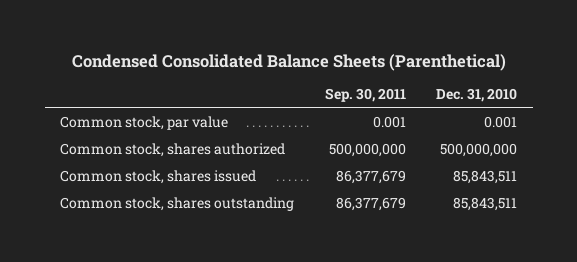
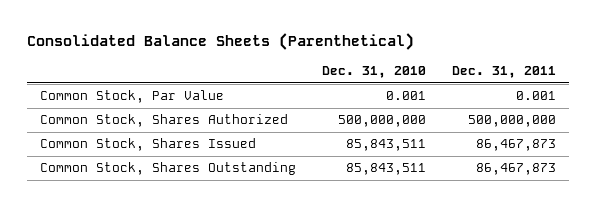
[71,53,506,71] Condensed Consolidated Balance Sheets (Parenthetical) -> [27,33,415,51] Consolidated Balance Sheets (Parenthetical)
[324,88,406,103] Sep. 30, 2011 -> none
none -> [452,66,557,79] Dec. 31, 2011
[60,116,229,131] Common stock, par value -> [40,90,225,104] Common Stock, Par Value
[60,143,286,158] Common stock, shares authorized -> [40,114,289,128] Common Stock, Shares Authorized
[60,170,257,185] Common stock, shares issued -> [40,138,257,152] Common Stock, Shares Issued
[60,197,295,212] Common stock, shares outstanding -> [40,162,297,176] Common Stock, Shares Outstanding

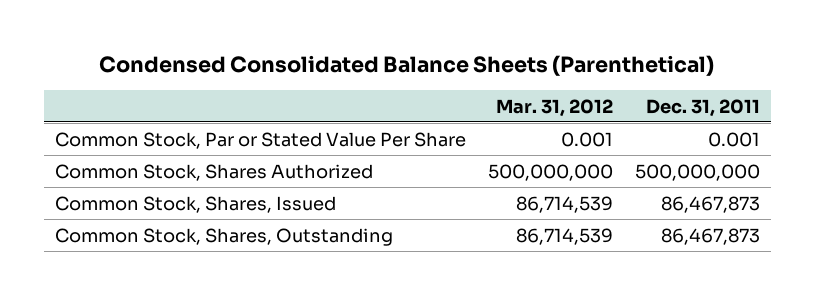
[27,33,415,51] Consolidated Balance Sheets (Parenthetical) -> [99,54,715,76] Condensed Consolidated Balance Sheets (Parenthetical)
[322,66,427,79] Dec. 31, 2010 -> none
none -> [495,98,613,117] Mar. 31, 2012
[40,90,225,104] Common Stock, Par Value -> [54,131,466,149] Common Stock, Par or Stated Value Per Share
[40,138,257,152] Common Stock, Shares Issued -> [54,195,336,213] Common Stock, Shares, Issued
[40,162,297,176] Common Stock, Shares Outstanding -> [54,227,393,246] Common Stock, Shares, Outstanding

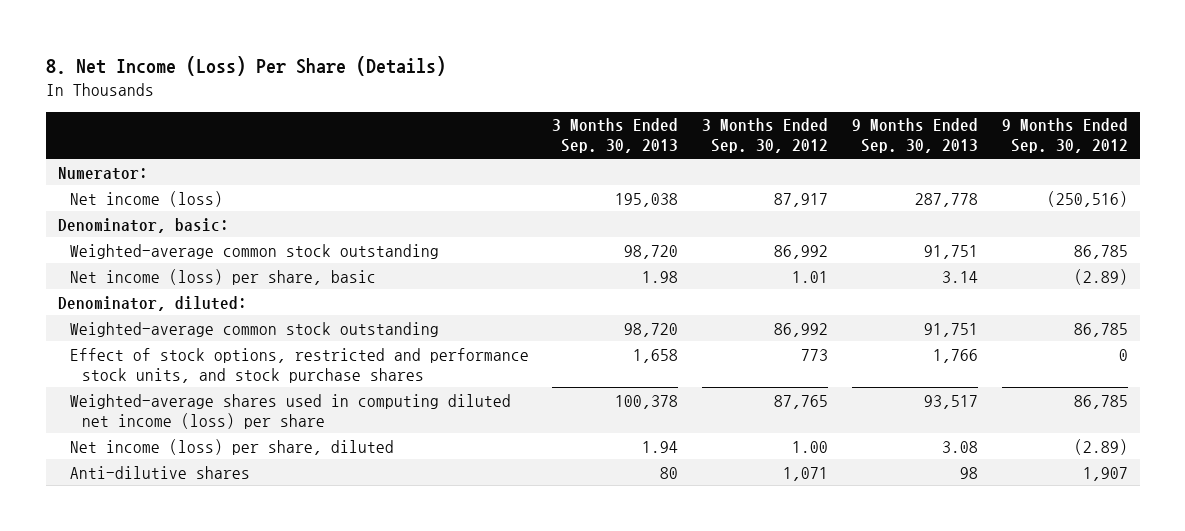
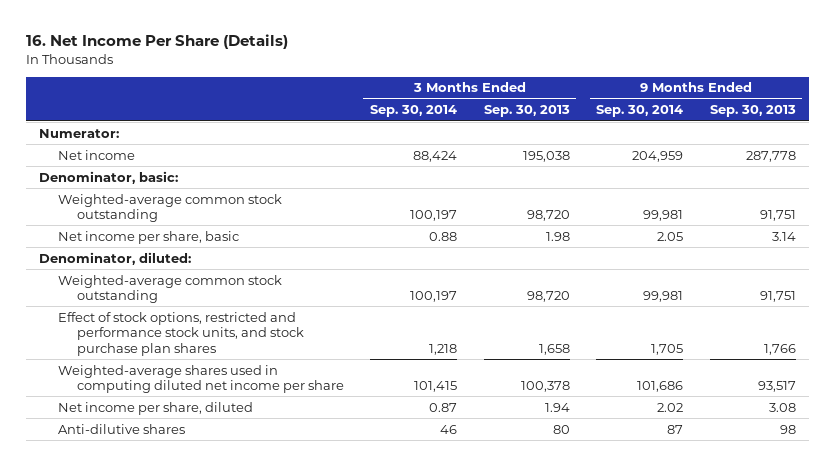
[45,55,446,76] 8. Net Income (Loss) Per Share (Details) -> [25,34,288,50] 16. Net Income Per Share (Details)
[702,118,829,154] 3 Months Ended Sep. 30, 2012 -> none
[1001,118,1128,154] 9 Months Ended Sep. 30, 2012 -> none
none -> [370,105,458,118] Sep. 30, 2014
none -> [596,105,684,118] Sep. 30, 2014
[69,190,223,207] Net income (loss) -> [57,149,135,160] Net income
[69,268,376,285] Net income (loss) per share, basic -> [57,230,239,244] Net income per share, basic
[69,347,529,383] Effect of stock options, restricted and performance stock units, and stock purchase shares -> [57,311,304,356] Effect of stock options, restricted and performance stock units, and stock purchase plan shares
[69,393,511,429] Weighted-average shares used in computing diluted net income (loss) per share -> [57,364,344,394] Weighted-average shares used in computing diluted net income per share
[69,438,394,455] Net income (loss) per share, diluted -> [57,401,253,415] Net income per share, diluted

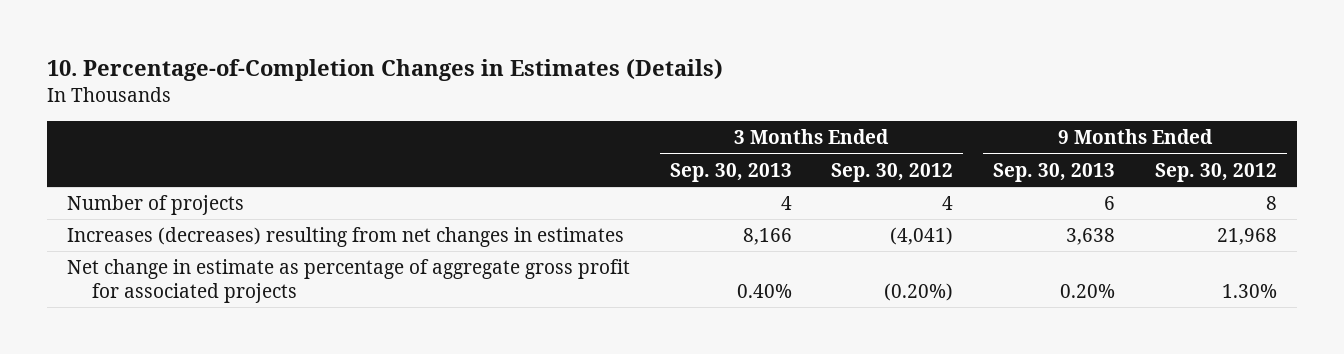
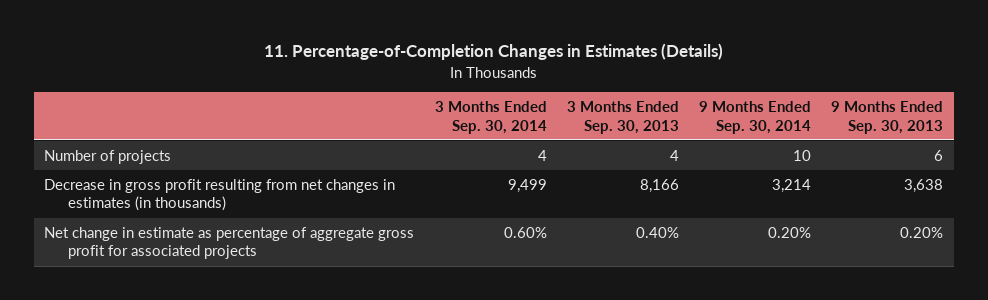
[46,59,723,82] 10. Percentage-of-Completion Changes in Estimates (Details) -> [263,43,723,61] 11. Percentage-of-Completion Changes in Estimates (Details)
[831,162,954,182] Sep. 30, 2012 -> none
[1154,162,1277,182] Sep. 30, 2012 -> none
none -> [434,101,547,134] 3 Months Ended Sep. 30, 2014
none -> [699,101,812,134] 9 Months Ended Sep. 30, 2014
[66,227,624,248] Increases (decreases) resulting from net changes in estimates -> [44,178,396,212] Decrease in gross profit resulting from net changes in estimates (in thousands)

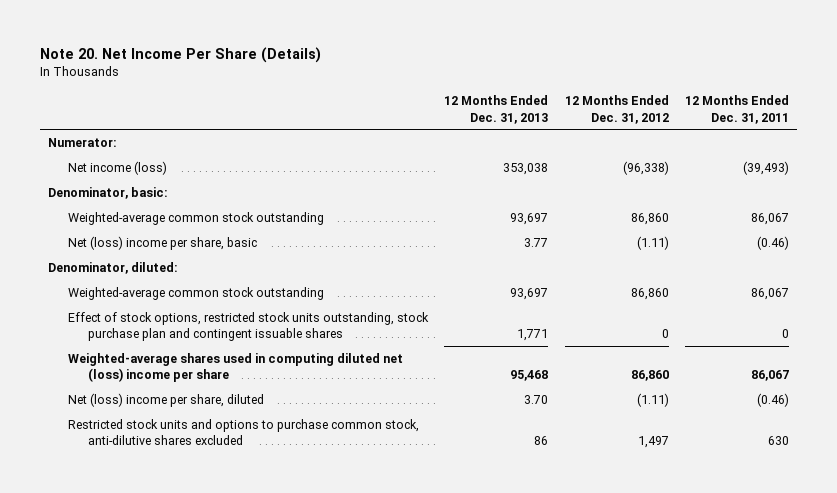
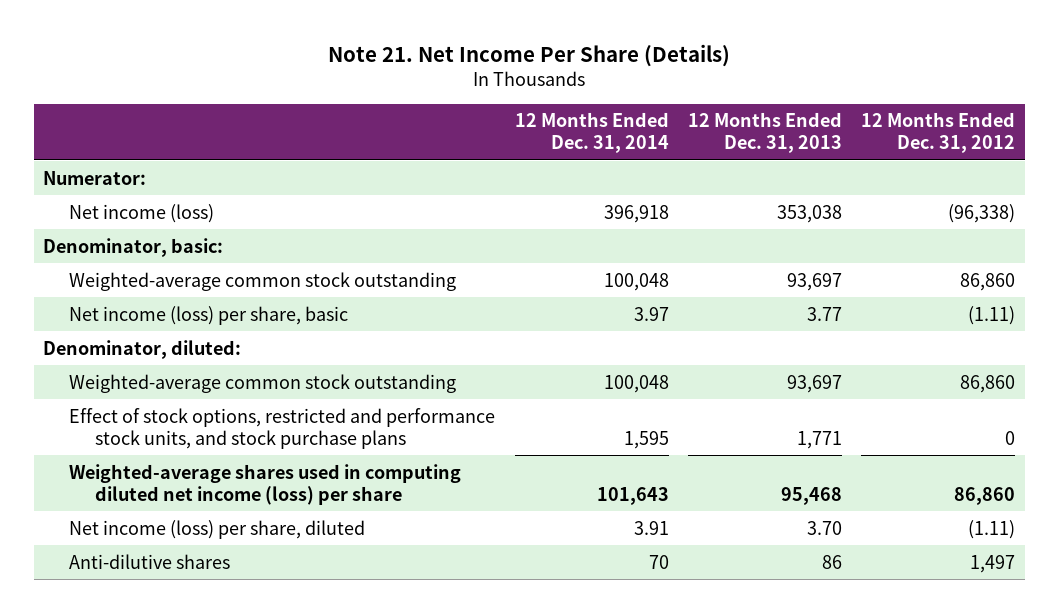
[40,47,322,64] Note 20. Net Income Per Share (Details) -> [328,43,731,67] Note 21. Net Income Per Share (Details)
[684,95,789,124] 12 Months Ended Dec. 31, 2011 -> none
none -> [514,112,669,154] 12 Months Ended Dec. 31, 2014
[67,235,257,250] Net (loss) income per share, basic -> [69,305,349,325] Net income (loss) per share, basic
[67,311,429,341] Effect of stock options, restricted stock units outstanding, stock purchase plan and contingent issuable shares -> [69,407,496,449] Effect of stock options, restricted and performance stock units, and stock purchase plans
[67,352,403,382] Weighted-average shares used in computing diluted net (loss) income per share -> [69,463,462,505] Weighted-average shares used in computing diluted net income (loss) per share
[67,392,264,407] Net (loss) income per share, diluted -> [69,519,366,539] Net income (loss) per share, diluted
[67,418,419,445] Restricted stock units and options to purchase common stock, anti-dilutive shares excluded -> [69,553,231,569] Anti-dilutive shares

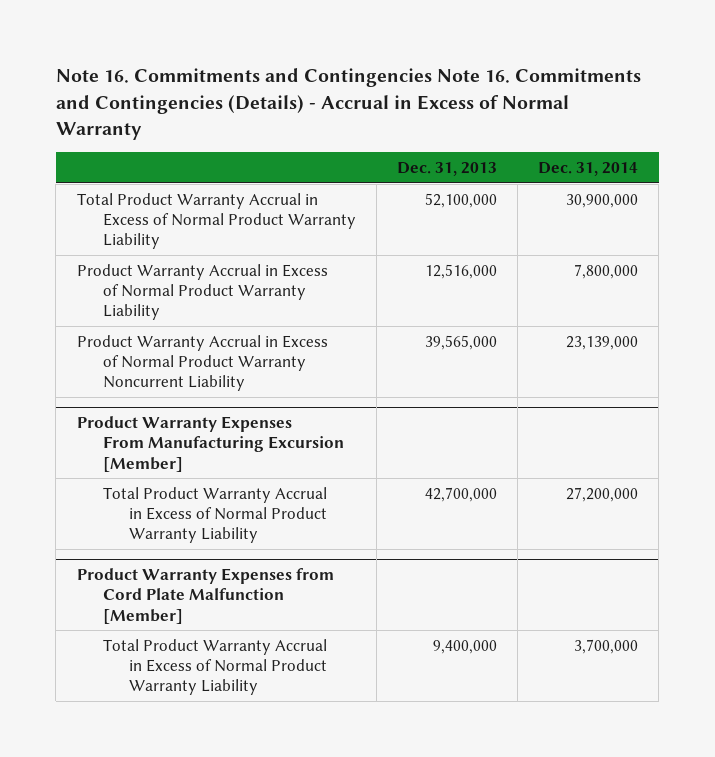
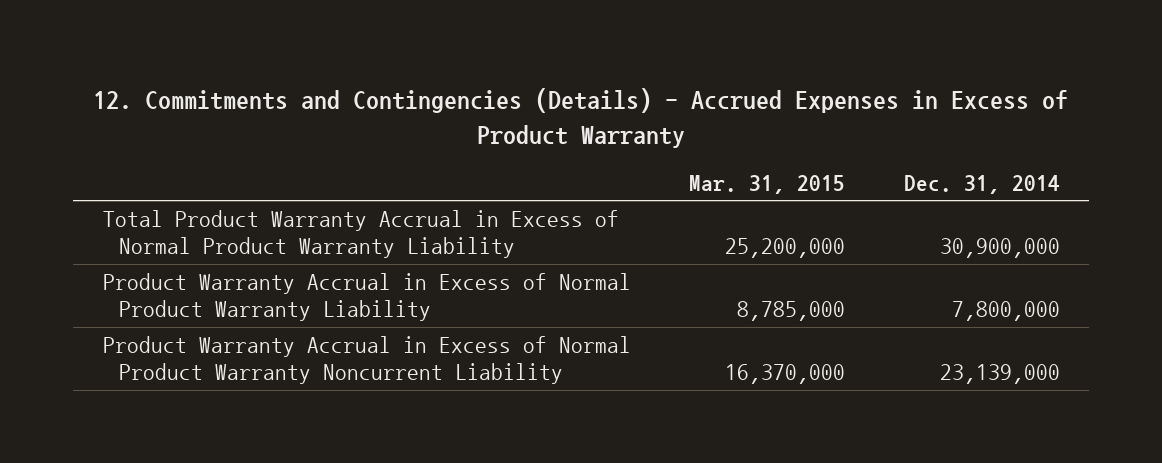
[55,68,641,141] Note 16. Commitments and Contingencies Note 16. Commitments and Contingencies (Details) - Accrual in Excess of Normal Warranty -> [93,88,1069,148] 12. Commitments and Contingencies (Details) - Accrued Expenses in Excess of Product Warranty
[397,161,498,176] Dec. 31, 2013 -> none
none -> [689,174,846,194] Mar. 31, 2015
[76,415,344,472] Product Warranty Expenses From Manufacturing Excursion [Member] -> none
[102,486,328,544] Total Product Warranty Accrual in Excess of Normal Product Warranty Liability -> none
[76,567,334,624] Product Warranty Expenses from Cord Plate Malfunction [Member] -> none
[102,638,328,696] Total Product Warranty Accrual in Excess of Normal Product Warranty Liability -> none

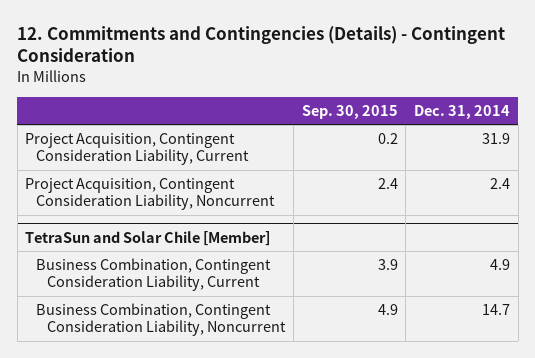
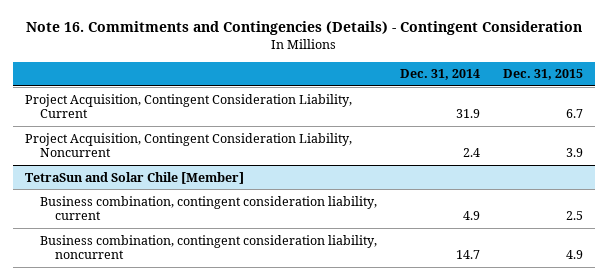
[17,25,506,63] 12. Commitments and Contingencies (Details) - Contingent Consideration -> [26,21,583,36] Note 16. Commitments and Contingencies (Details) - Contingent Consideration
[301,104,398,119] Sep. 30, 2015 -> none
none -> [503,69,584,81] Dec. 31, 2015
[36,258,272,292] Business Combination, Contingent Consideration Liability, Current -> [40,195,378,220] Business combination, contingent consideration liability, current
[36,303,287,337] Business Combination, Contingent Consideration Liability, Noncurrent -> [40,234,378,259] Business combination, contingent consideration liability, noncurrent

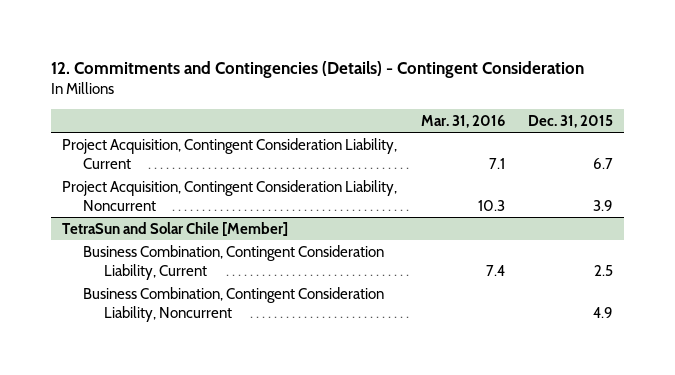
[26,21,583,36] Note 16. Commitments and Contingencies (Details) - Contingent Consideration -> [50,61,584,79] 12. Commitments and Contingencies (Details) - Contingent Consideration
[400,69,481,81] Dec. 31, 2014 -> none
none -> [420,114,505,128] Mar. 31, 2016
[40,195,378,220] Business combination, contingent consideration liability, current -> [83,244,385,280] Business Combination, Contingent Consideration Liability, Current
[40,234,378,259] Business combination, contingent consideration liability, noncurrent -> [83,286,385,322] Business Combination, Contingent Consideration Liability, Noncurrent

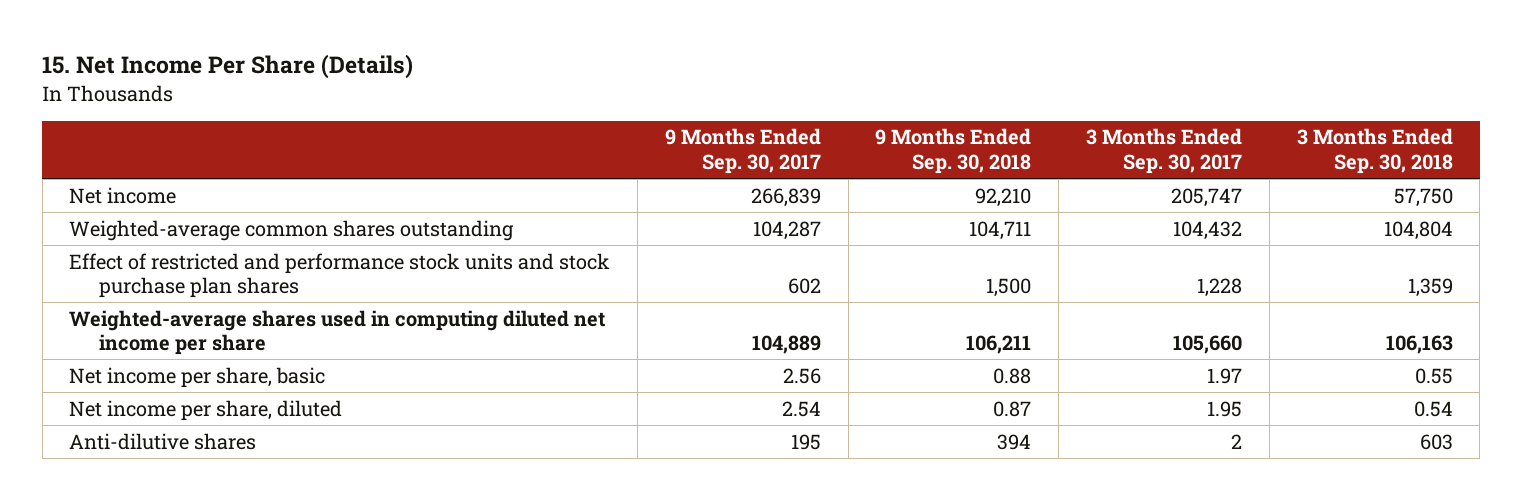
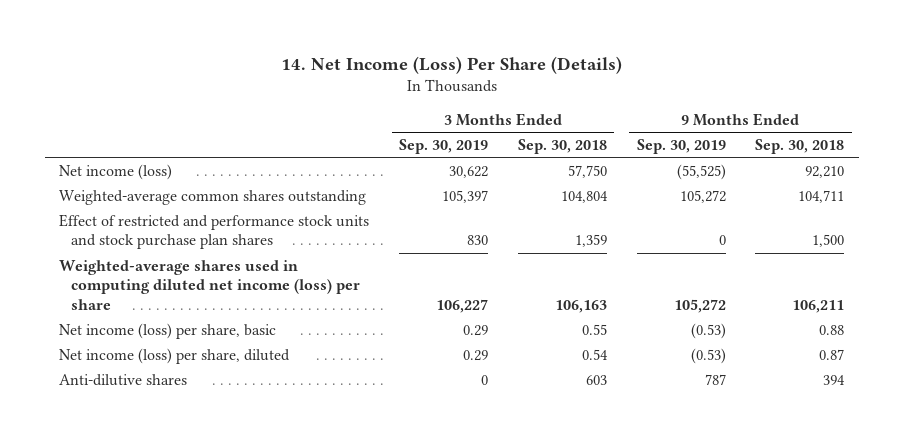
[42,54,414,80] 15. Net Income Per Share (Details) -> [280,55,622,74] 14. Net Income (Loss) Per Share (Details)
[664,128,821,175] 9 Months Ended Sep. 30, 2017 -> none
[1086,128,1243,175] 3 Months Ended Sep. 30, 2017 -> none
none -> [399,139,489,155] Sep. 30, 2019
none -> [636,139,726,155] Sep. 30, 2019
[69,186,177,204] Net income -> [59,163,173,180] Net income (loss)
[69,309,606,356] Weighted-average shares used in computing diluted net income per share -> [59,259,360,311] Weighted-average shares used in computing diluted net income (loss) per share
[69,366,326,388] Net income per share, basic -> [59,322,277,339] Net income (loss) per share, basic
[69,399,343,421] Net income per share, diluted -> [59,347,291,364] Net income (loss) per share, diluted

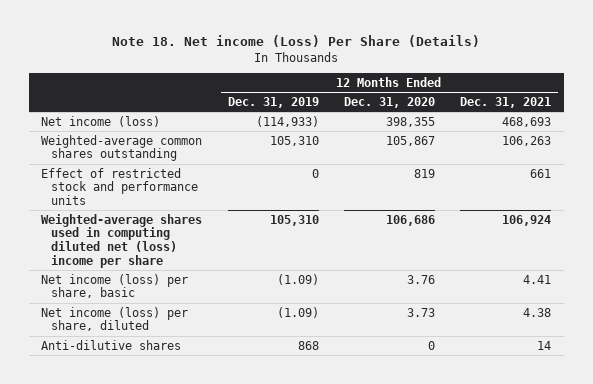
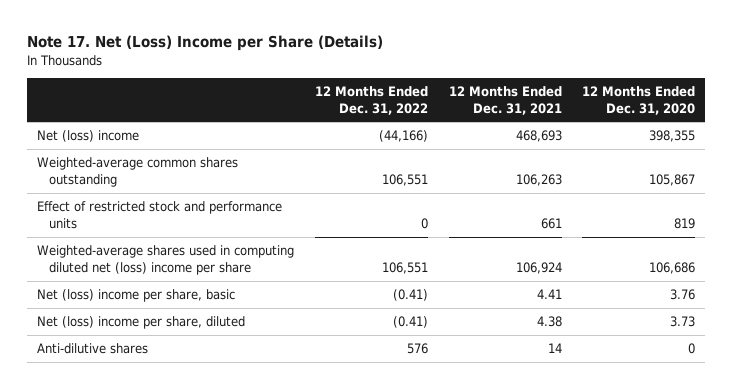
[112,35,481,48] Note 18. Net income (Loss) Per Share (Details) -> [27,35,384,52] Note 17. Net (Loss) Income per Share (Details)
[227,96,319,108] Dec. 31, 2019 -> none
none -> [314,85,428,115] 12 Months Ended Dec. 31, 2022
[41,115,161,127] Net income (loss) -> [37,130,140,143] Net (loss) income
[41,273,189,299] Net income (loss) per share, basic -> [37,289,236,303] Net (loss) income per share, basic
[41,306,189,332] Net income (loss) per share, diluted -> [37,316,246,330] Net (loss) income per share, diluted

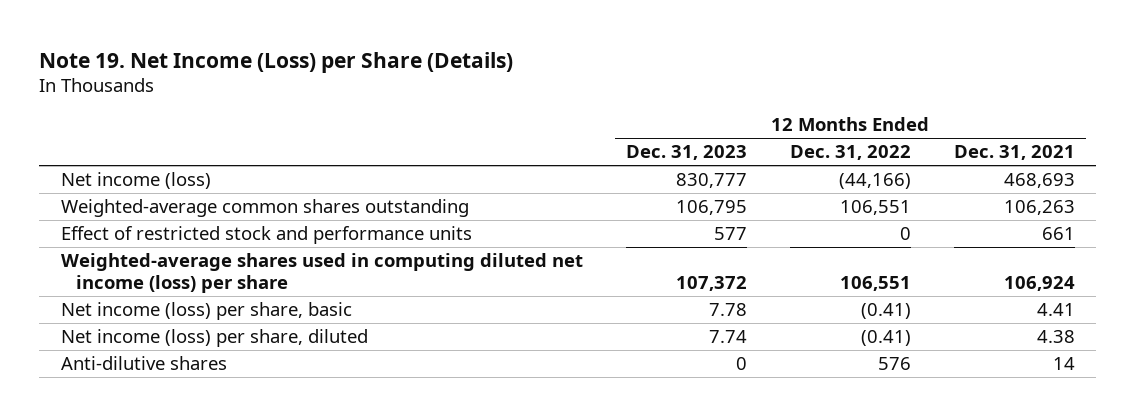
[27,35,384,52] Note 17. Net (Loss) Income per Share (Details) -> [39,51,514,73] Note 19. Net Income (Loss) per Share (Details)
[582,85,696,115] 12 Months Ended Dec. 31, 2020 -> none
none -> [625,145,747,161] Dec. 31, 2023
[37,130,140,143] Net (loss) income -> [60,172,211,190] Net income (loss)
[37,245,295,276] Weighted-average shares used in computing diluted net (loss) income per share -> [60,253,583,293] Weighted-average shares used in computing diluted net income (loss) per share
[37,289,236,303] Net (loss) income per share, basic -> [60,302,352,321] Net income (loss) per share, basic
[37,316,246,330] Net (loss) income per share, diluted -> [60,329,368,348] Net income (loss) per share, diluted

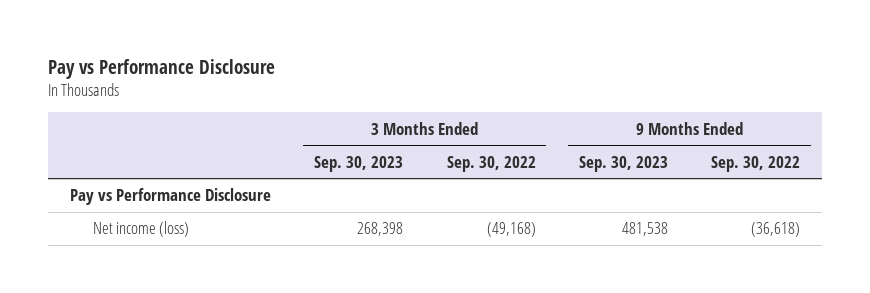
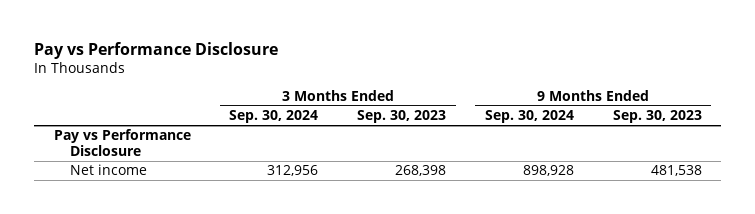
[446,155,536,172] Sep. 30, 2022 -> none
[711,155,801,172] Sep. 30, 2022 -> none
none -> [229,110,319,124] Sep. 30, 2024
none -> [484,110,574,124] Sep. 30, 2024
[93,221,190,238] Net income (loss) -> [70,164,148,176] Net income

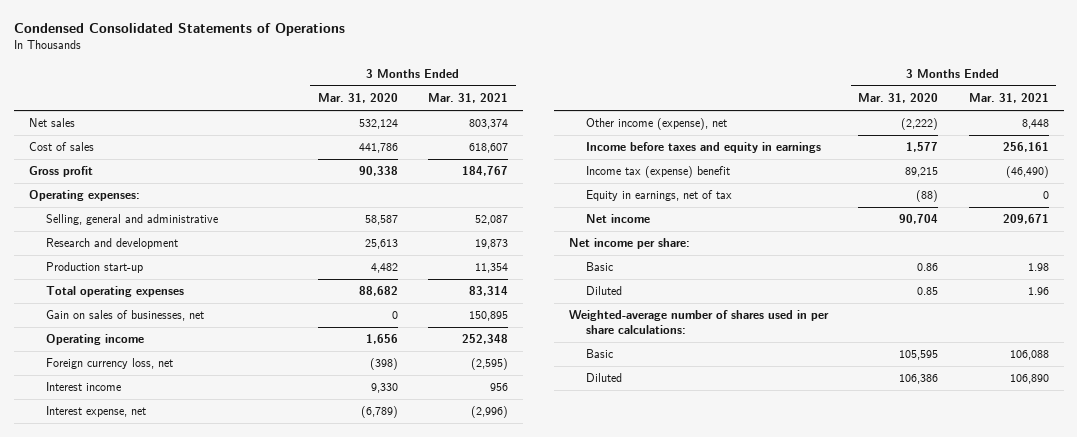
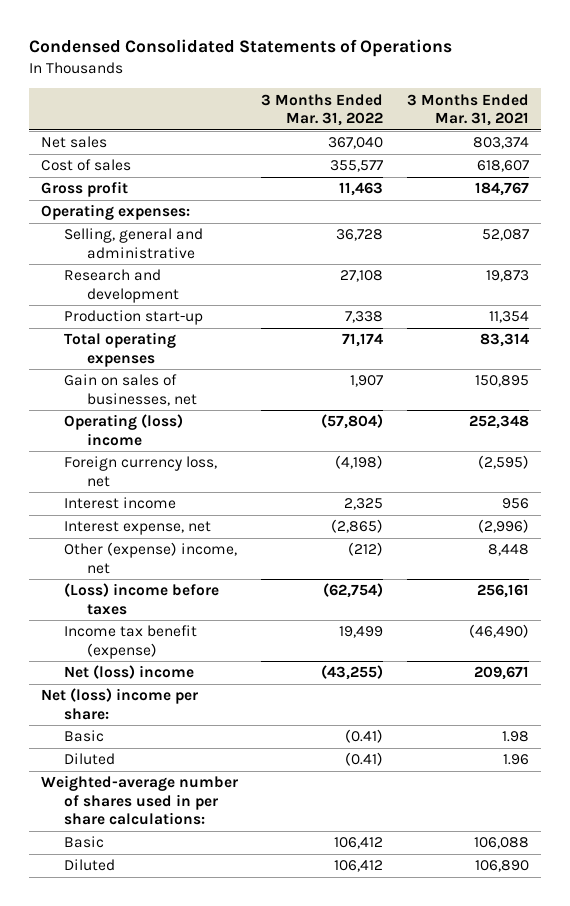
[318,93,399,104] Mar. 31, 2020 -> none
none -> [261,93,384,127] 3 Months Ended Mar. 31, 2022
[46,334,145,346] Operating income -> [63,414,183,446] Operating (loss) income
[586,190,733,202] Equity in earnings, net of tax -> none
[586,118,728,131] Other income (expense), net -> [63,542,237,574] Other (expense) income, net
[586,142,822,154] Income before taxes and equity in earnings -> [63,583,219,615] (Loss) income before taxes
[586,166,731,179] Income tax (expense) benefit -> [63,625,197,659] Income tax benefit (expense)
[586,214,651,224] Net income -> [63,665,194,680] Net (loss) income
[569,238,691,250] Net income per share: -> [40,688,198,720] Net (loss) income per share:

